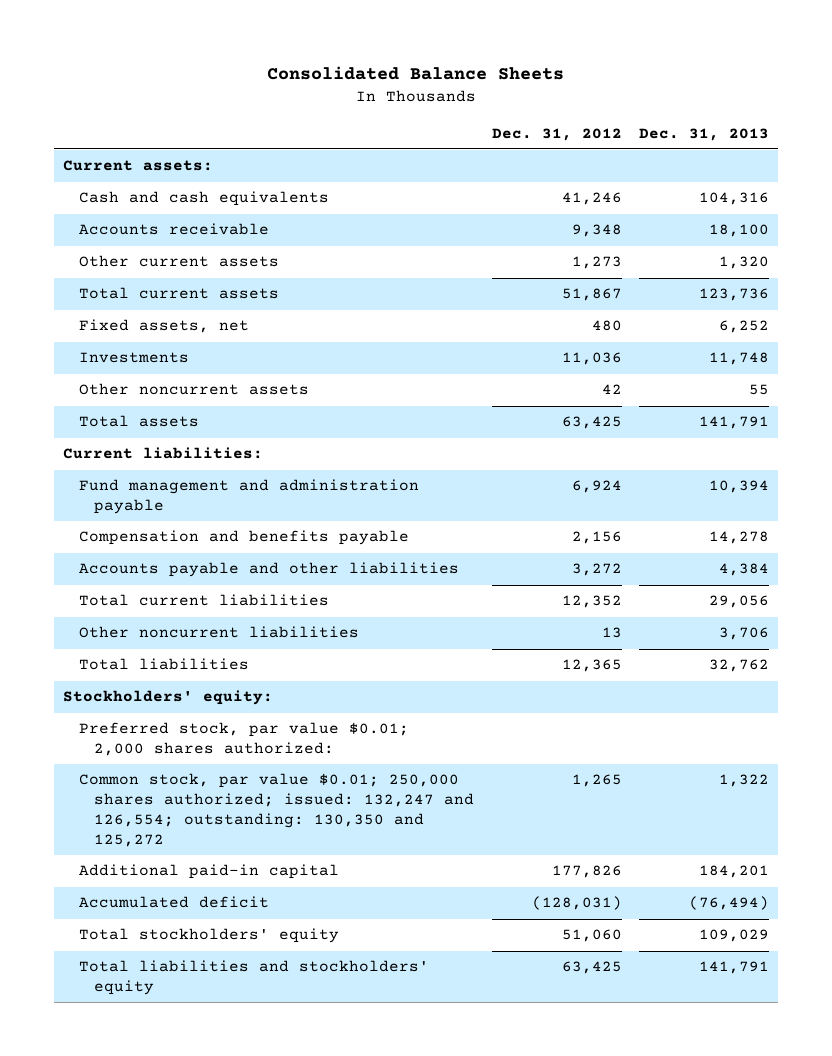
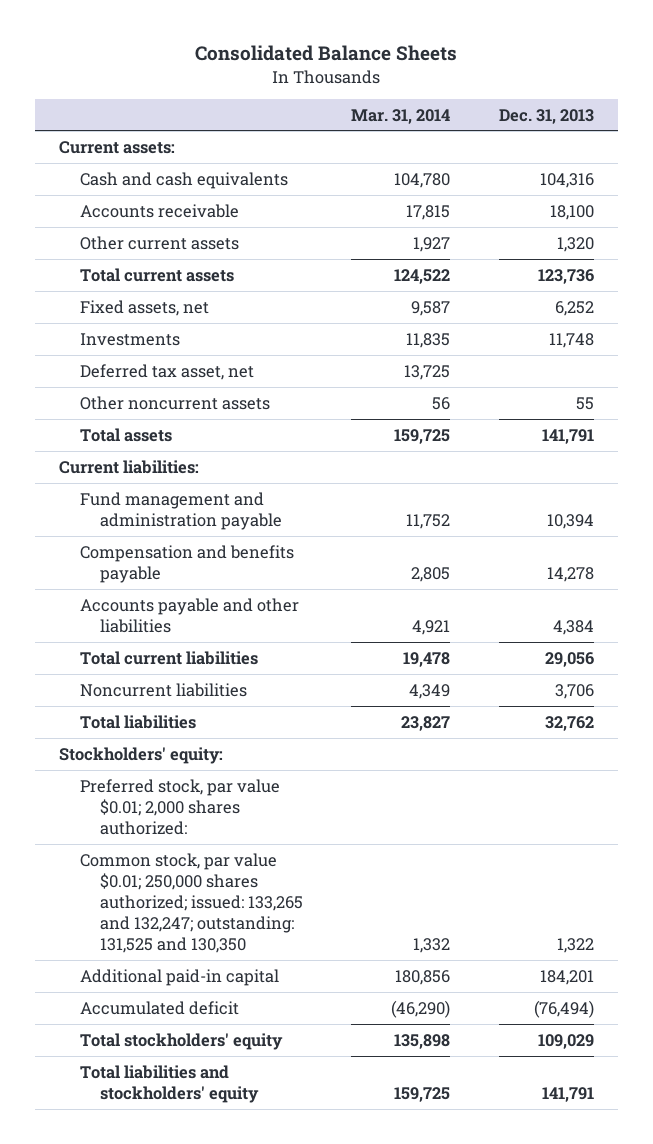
[491,127,622,141] Dec. 31, 2012 -> none
none -> [351,108,451,124] Mar. 31, 2014
none -> [79,363,254,380] Deferred tax asset, net
[78,626,359,639] Other noncurrent liabilities -> [79,682,247,697] Noncurrent liabilities
[78,773,475,847] Common stock, par value $0.01; 250,000 shares authorized; issued: 132,247 and 126,554; outstanding: 130,350 and 125,272 -> [79,852,303,954] Common stock, par value $0.01; 250,000 shares authorized; issued: 133,265 and 132,247; outstanding: 131,525 and 130,350

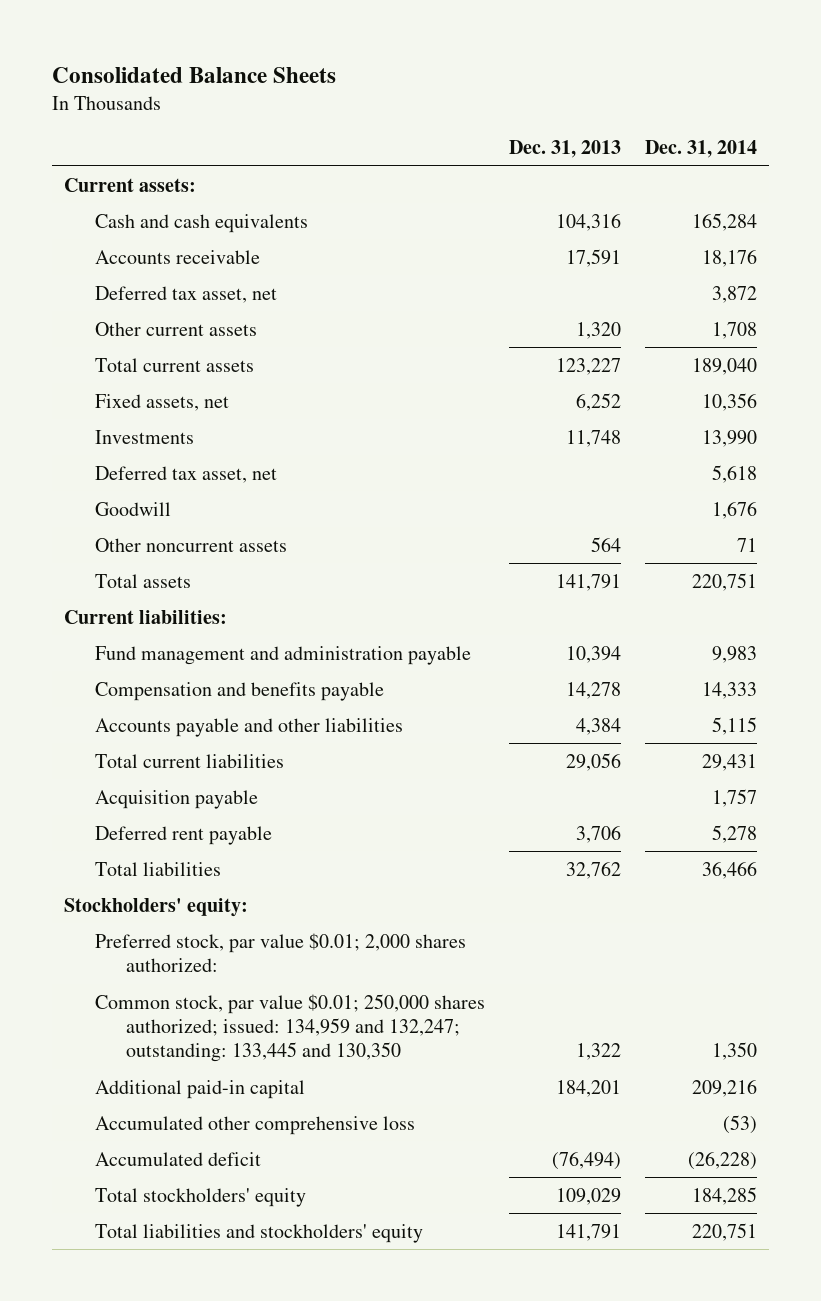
[351,108,451,124] Mar. 31, 2014 -> none
none -> [645,140,758,159] Dec. 31, 2014
[549,204,594,220] 18,100 -> [566,248,622,267] 17,591
none -> [94,285,277,303] Deferred tax asset, net
[537,268,594,284] 123,736 -> [556,357,622,375] 123,227
none -> [94,501,171,516] Goodwill
[575,396,594,410] 55 -> [591,536,622,552] 564
none -> [94,789,258,809] Acquisition payable
[79,682,247,697] Noncurrent liabilities -> [94,825,272,845] Deferred rent payable
[79,852,303,954] Common stock, par value $0.01; 250,000 shares authorized; issued: 133,265 and 132,247; outstanding: 131,525 and 130,350 -> [94,993,485,1063] Common stock, par value $0.01; 250,000 shares authorized; issued: 134,959 and 132,247; outstanding: 133,445 and 130,350
none -> [94,1115,415,1135] Accumulated other comprehensive loss

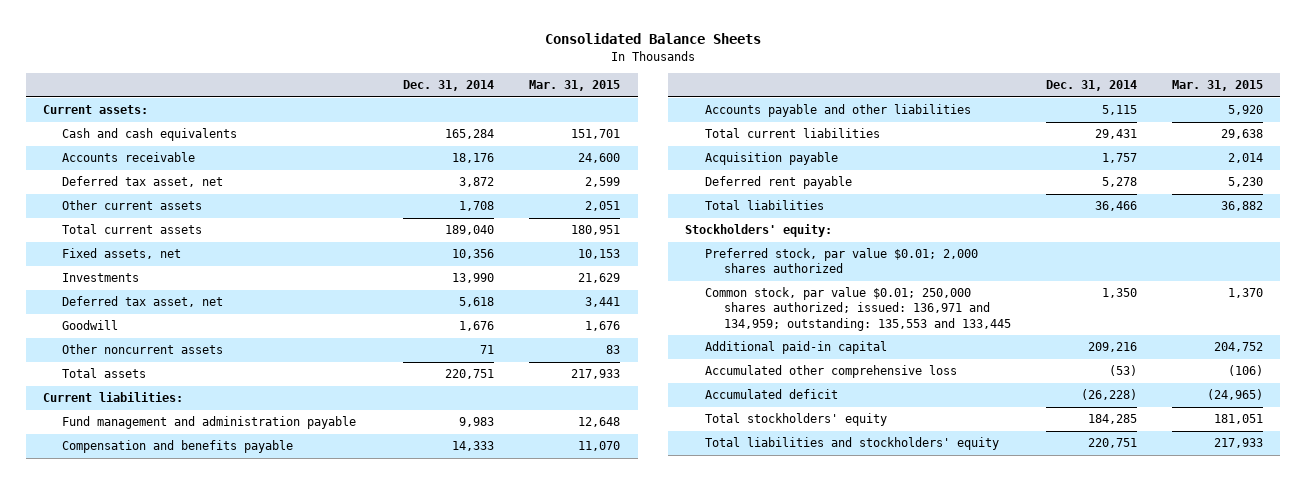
[509,140,622,159] Dec. 31, 2013 -> none
none -> [529,79,621,91] Mar. 31, 2015
[94,932,466,972] Preferred stock, par value $0.01; 2,000 shares authorized: -> [704,248,978,274] Preferred stock, par value $0.01; 2,000 shares authorized
[94,993,485,1063] Common stock, par value $0.01; 250,000 shares authorized; issued: 134,959 and 132,247; outstanding: 133,445 and 130,350 -> [704,287,1011,331] Common stock, par value $0.01; 250,000 shares authorized; issued: 136,971 and 134,959; outstanding: 135,553 and 133,445

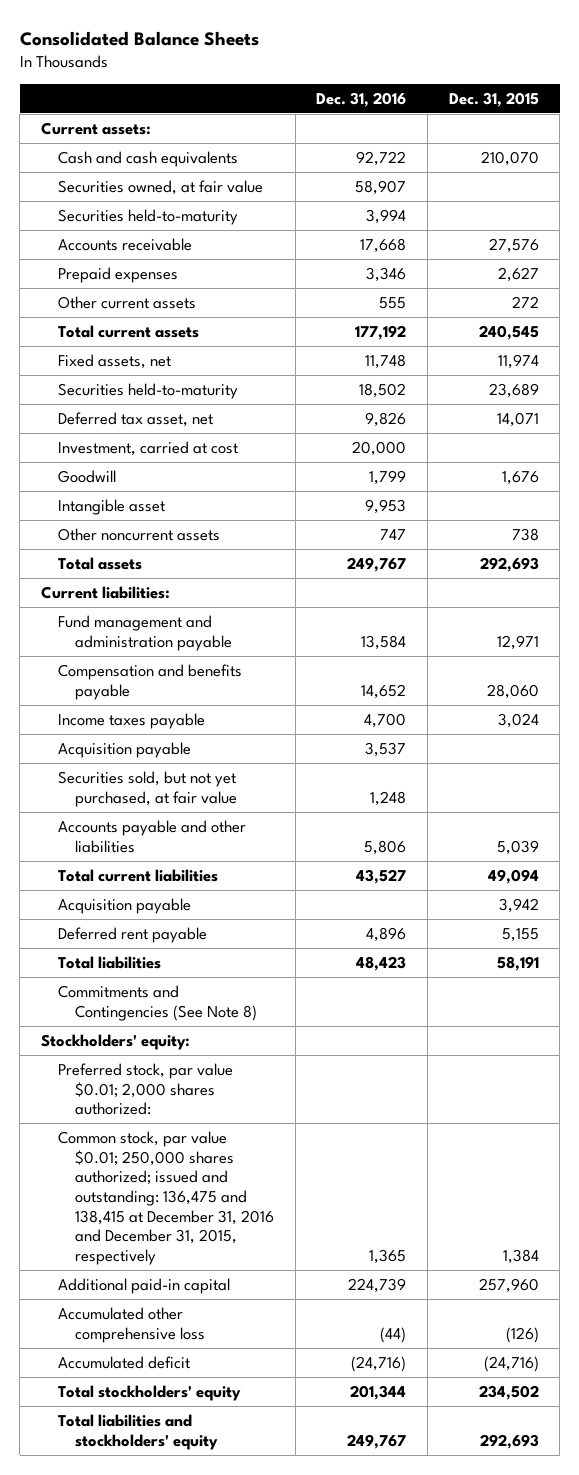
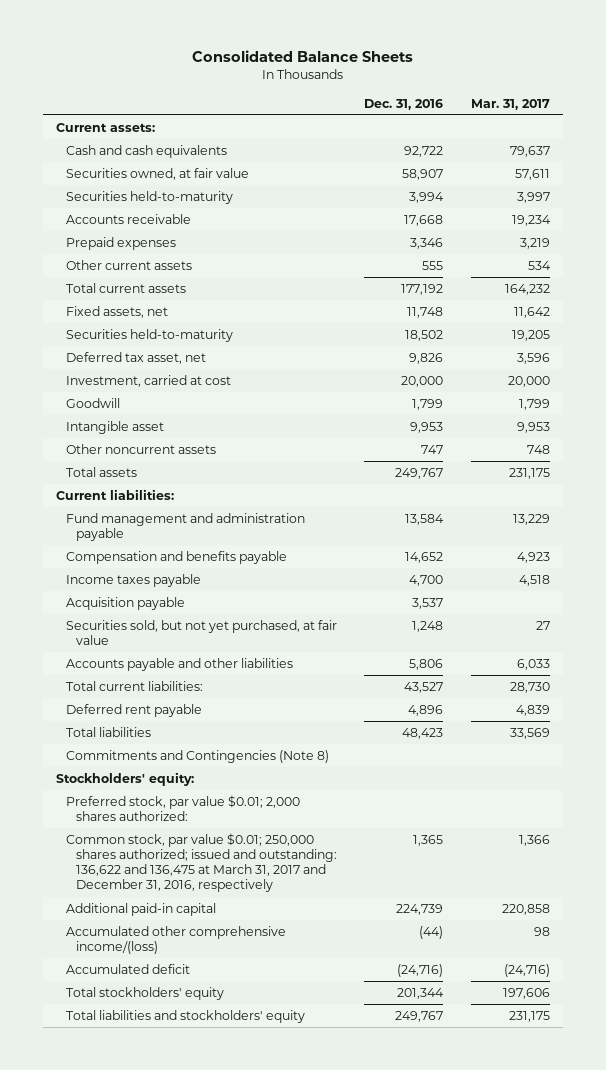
[448,91,539,107] Dec. 31, 2015 -> none
none -> [470,98,550,110] Mar. 31, 2017
[57,897,191,914] Acquisition payable -> none
[57,868,218,882] Total current liabilities -> [65,680,203,691] Total current liabilities:
[57,984,257,1021] Commitments and Contingencies (See Note 8) -> [65,749,329,763] Commitments and Contingencies (Note 8)
[57,1130,274,1266] Common stock, par value $0.01; 250,000 shares authorized; issued and outstanding: 136,475 and 138,415 at December 31, 2016 and December 31, 2015, respectively -> [65,832,337,893] Common stock, par value $0.01; 250,000 shares authorized; issued and outstanding: 136,622 and 136,475 at March 31, 2017 and December 31, 2016, respectively
[57,1306,205,1343] Accumulated other comprehensive loss -> [65,925,286,955] Accumulated other comprehensive income/(loss)

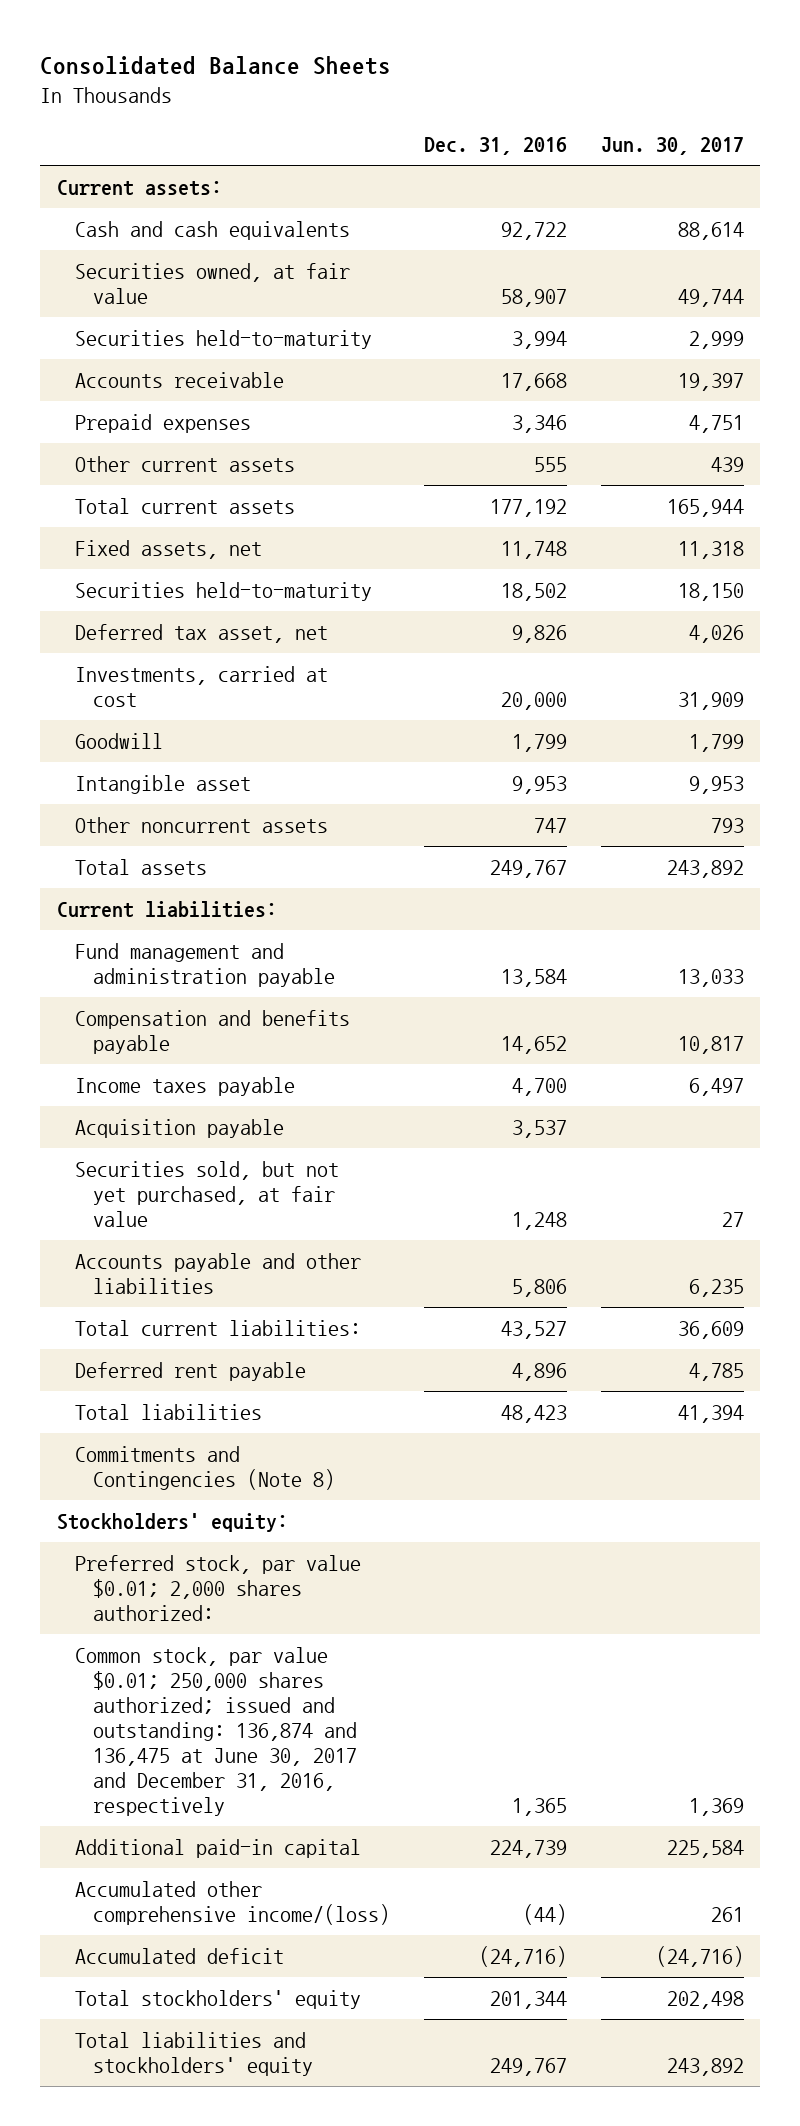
[470,98,550,110] Mar. 31, 2017 -> none
none -> [600,137,744,156] Jun. 30, 2017
[65,374,231,387] Investment, carried at cost -> [75,665,329,707] Investments, carried at cost
[65,832,337,893] Common stock, par value $0.01; 250,000 shares authorized; issued and outstanding: 136,622 and 136,475 at March 31, 2017 and December 31, 2016, respectively -> [75,1646,358,1817] Common stock, par value $0.01; 250,000 shares authorized; issued and outstanding: 136,874 and 136,475 at June 30, 2017 and December 31, 2016, respectively

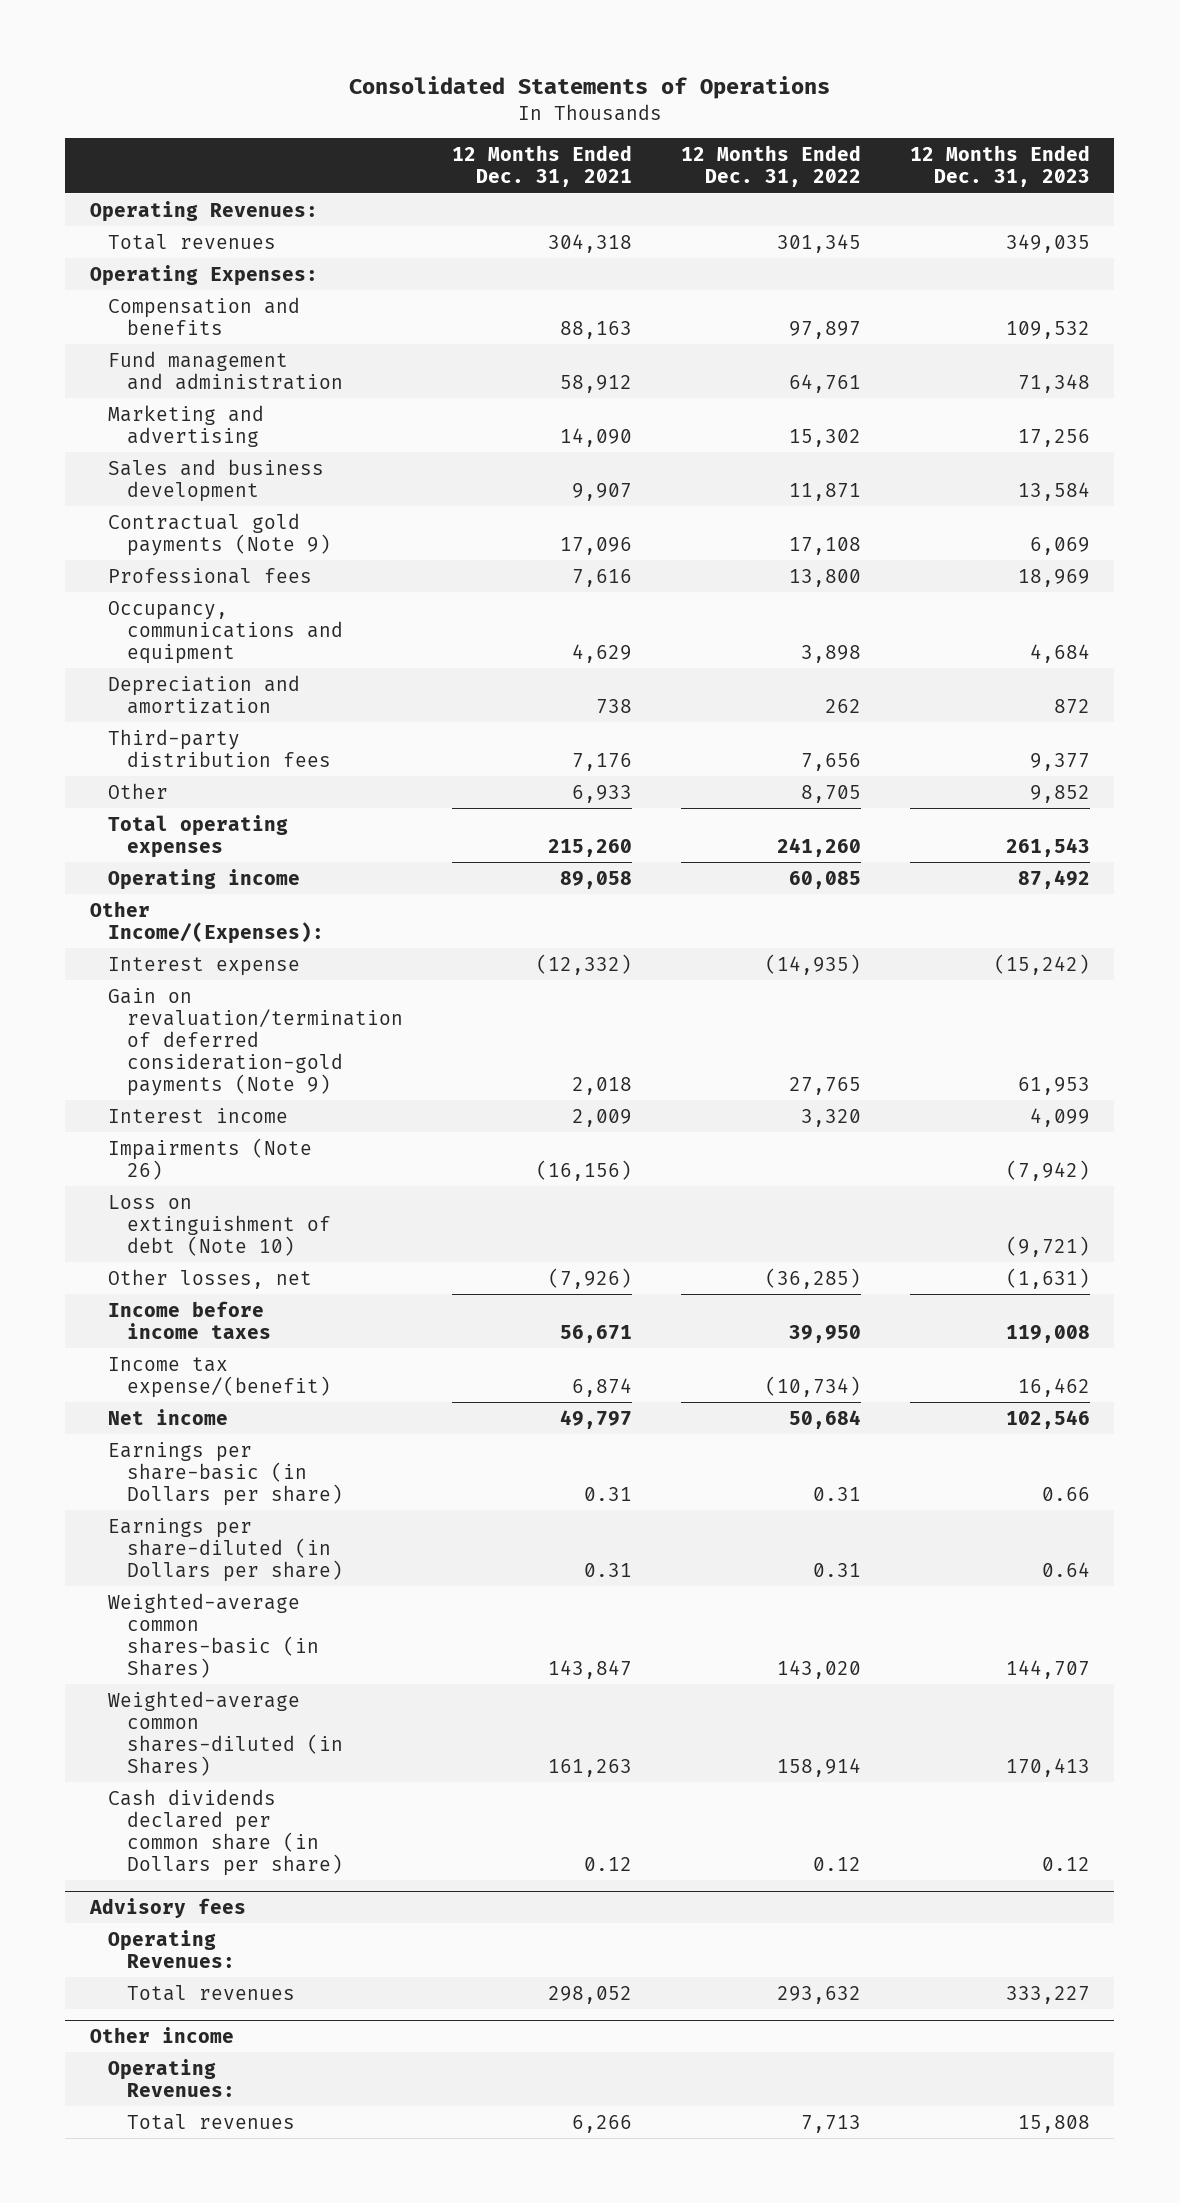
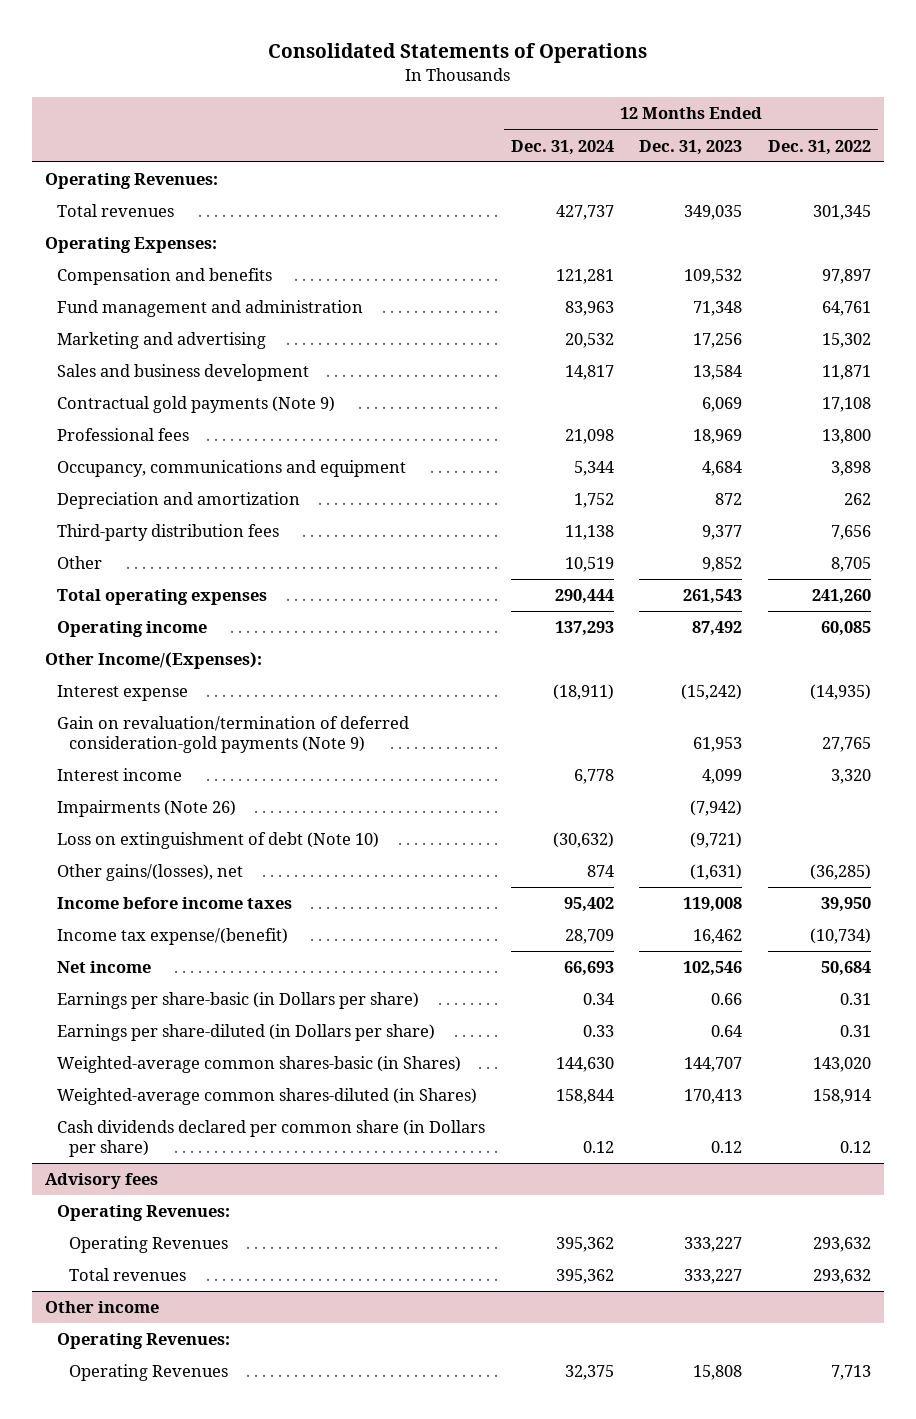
[451,145,632,188] 12 Months Ended Dec. 31, 2021 -> none
none -> [510,139,614,155] Dec. 31, 2024
[108,1268,313,1289] Other losses, net -> [57,864,244,882] Other gains/(losses), net
none -> [69,1236,229,1254] Operating Revenues
[126,2113,295,2130] Total revenues -> [69,1364,229,1382] Operating Revenues

